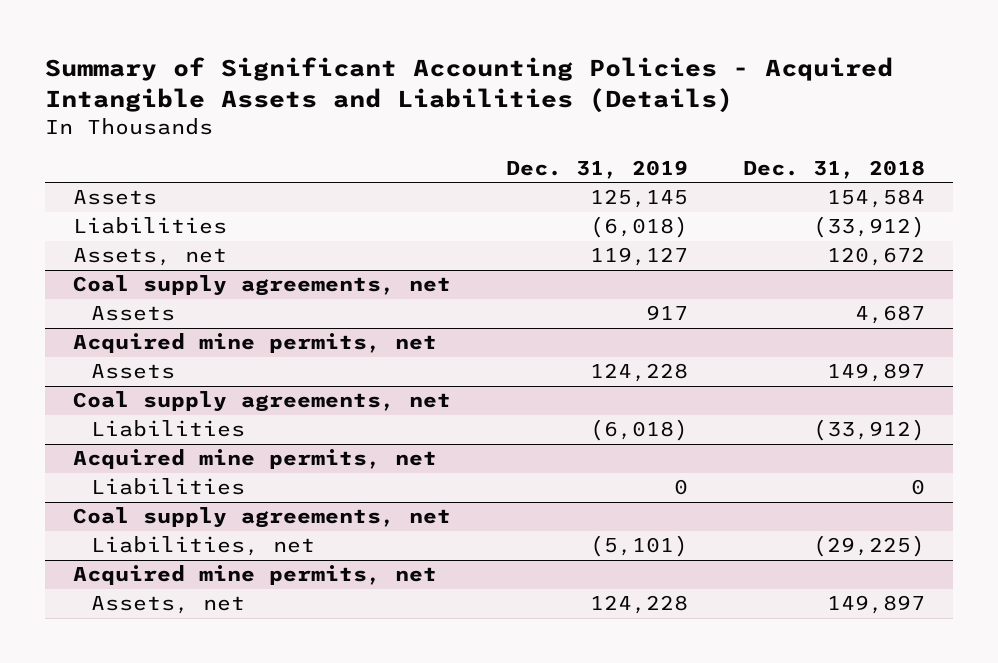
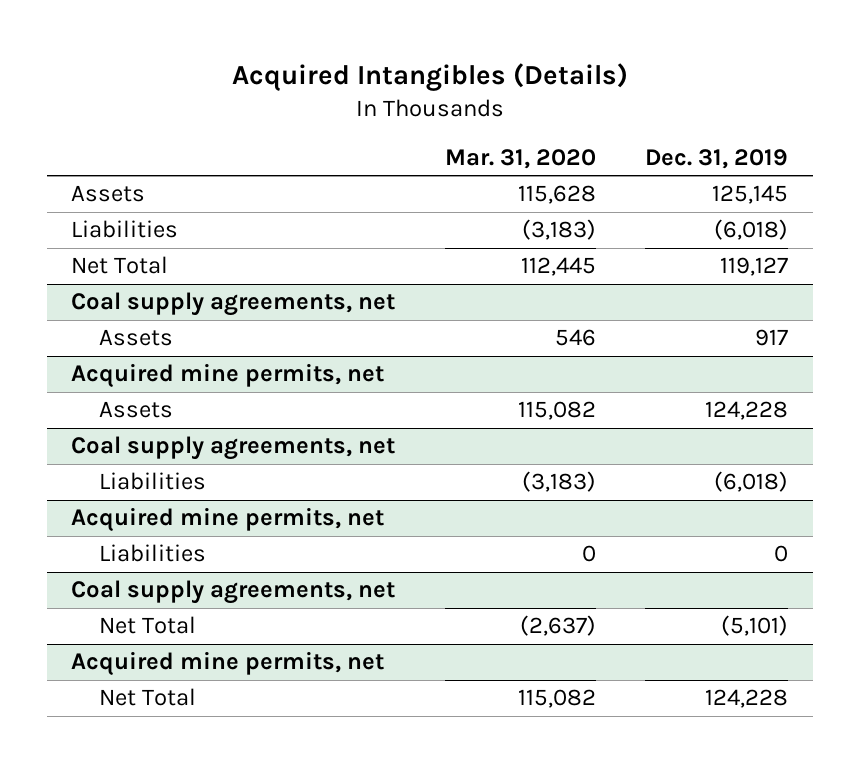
[45,56,894,113] Summary of Significant Accounting Policies - Acquired Intangible Assets and Liabilities (Details) -> [231,62,628,91] Acquired Intangibles (Details)
[743,159,926,179] Dec. 31, 2018 -> none
none -> [444,148,596,169] Mar. 31, 2020
[72,248,227,267] Assets, net -> [71,256,169,275] Net Total
[91,536,316,557] Liabilities, net -> [99,616,197,635] Net Total
[91,596,246,615] Assets, net -> [99,688,197,707] Net Total

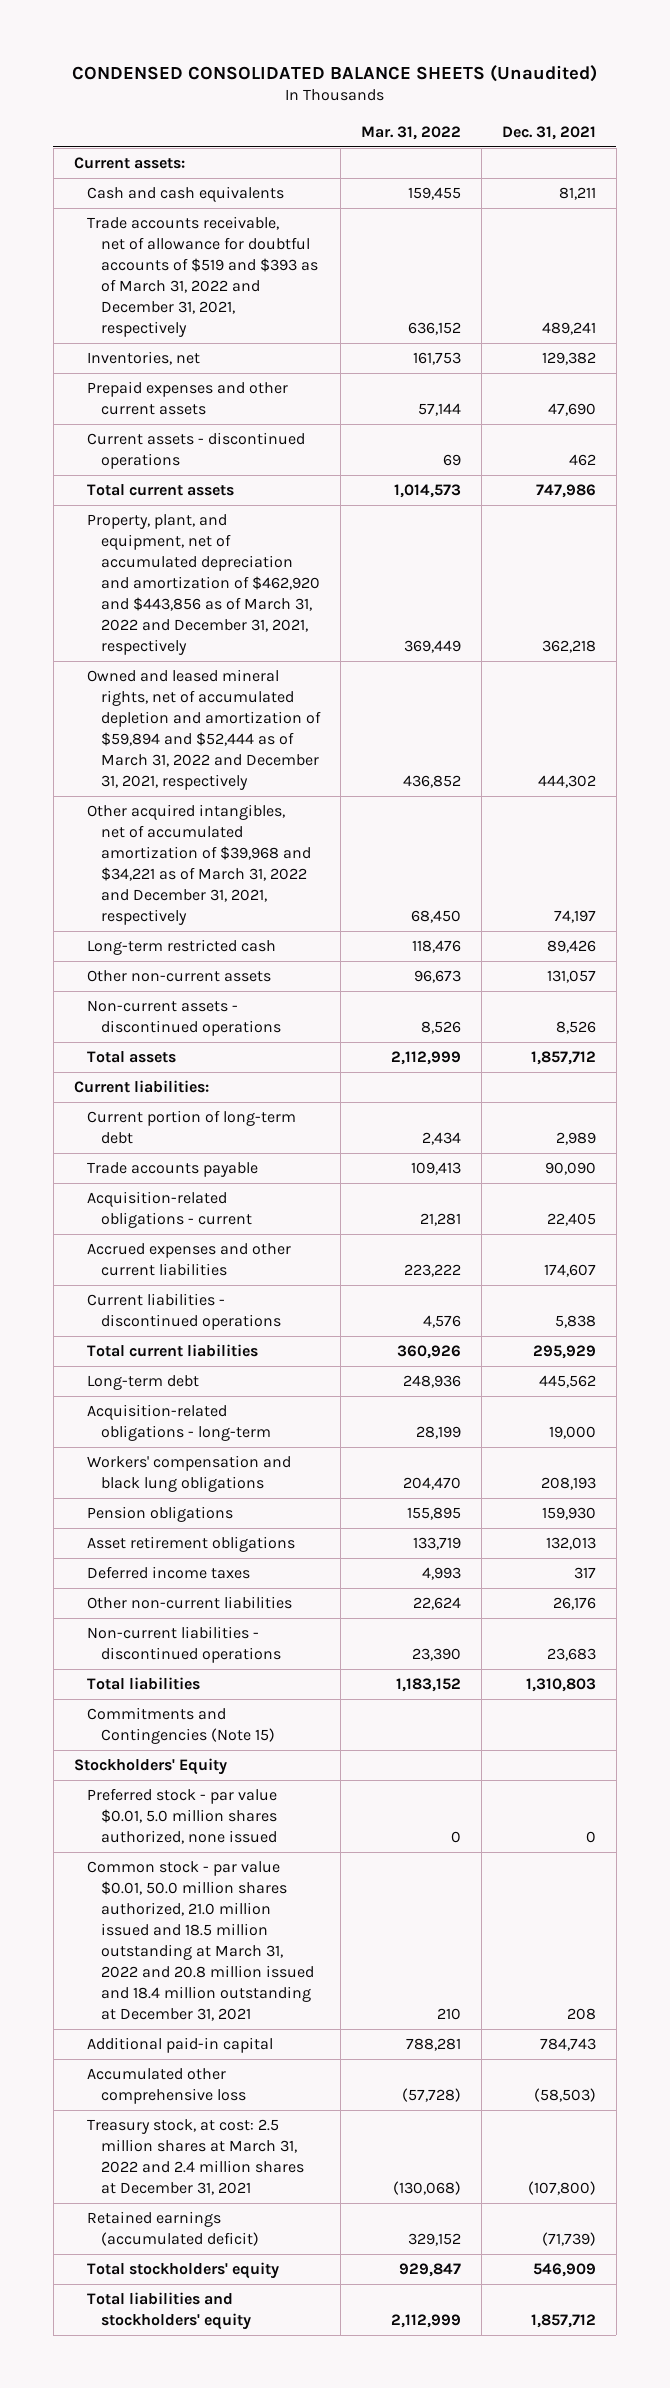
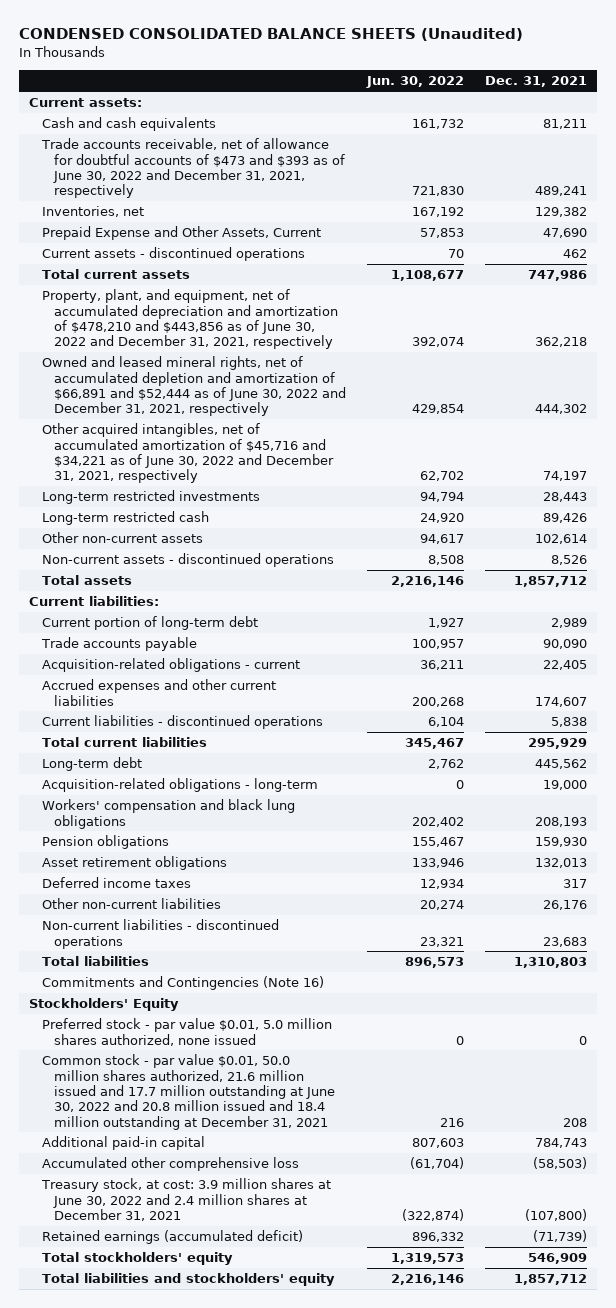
[360,125,461,140] Mar. 31, 2022 -> none
none -> [366,76,465,89] Jun. 30, 2022
[87,216,318,338] Trade accounts receivable, net of allowance for doubtful accounts of $519 and $393 as of March 31, 2022 and December 31, 2021, respectively -> [40,138,346,199] Trade accounts receivable, net of allowance for doubtful accounts of $473 and $393 as of June 30, 2022 and December 31, 2021, respectively
[87,381,289,416] Prepaid expenses and other current assets -> [41,226,321,241] Prepaid Expense and Other Assets, Current
[87,514,320,656] Property, plant, and equipment, net of accumulated depreciation and amortization of $462,920 and $443,856 as of March 31, 2022 and December 31, 2021, respectively -> [41,289,339,350] Property, plant, and equipment, net of accumulated depreciation and amortization of $478,210 and $443,856 as of June 30, 2022 and December 31, 2021, respectively
[87,669,321,791] Owned and leased mineral rights, net of accumulated depletion and amortization of $59,894 and $52,444 as of March 31, 2022 and December 31, 2021, respectively -> [41,356,347,417] Owned and leased mineral rights, net of accumulated depletion and amortization of $66,891 and $52,444 as of June 30, 2022 and December 31, 2021, respectively
[87,804,311,926] Other acquired intangibles, net of accumulated amortization of $39,968 and $34,221 as of March 31, 2022 and December 31, 2021, respectively -> [41,423,335,484] Other acquired intangibles, net of accumulated amortization of $45,716 and $34,221 as of June 30, 2022 and December 31, 2021, respectively
none -> [41,490,260,505] Long-term restricted investments
[546,970,596,984] 131,057 -> [534,534,587,545] 102,614
[87,1707,275,1745] Commitments and Contingencies (Note 15) -> [41,976,324,991] Commitments and Contingencies (Note 16)
[87,1861,314,2022] Common stock - par value $0.01, 50.0 million shares authorized, 21.0 million issued and 18.5 million outstanding at March 31, 2022 and 20.8 million issued and 18.4 million outstanding at December 31, 2021 -> [41,1054,336,1130] Common stock - par value $0.01, 50.0 million shares authorized, 21.6 million issued and 17.7 million outstanding at June 30, 2022 and 20.8 million issued and 18.4 million outstanding at December 31, 2021
[87,2119,304,2196] Treasury stock, at cost: 2.5 million shares at March 31, 2022 and 2.4 million shares at December 31, 2021 -> [40,1178,331,1222] Treasury stock, at cost: 3.9 million shares at June 30, 2022 and 2.4 million shares at December 31, 2021

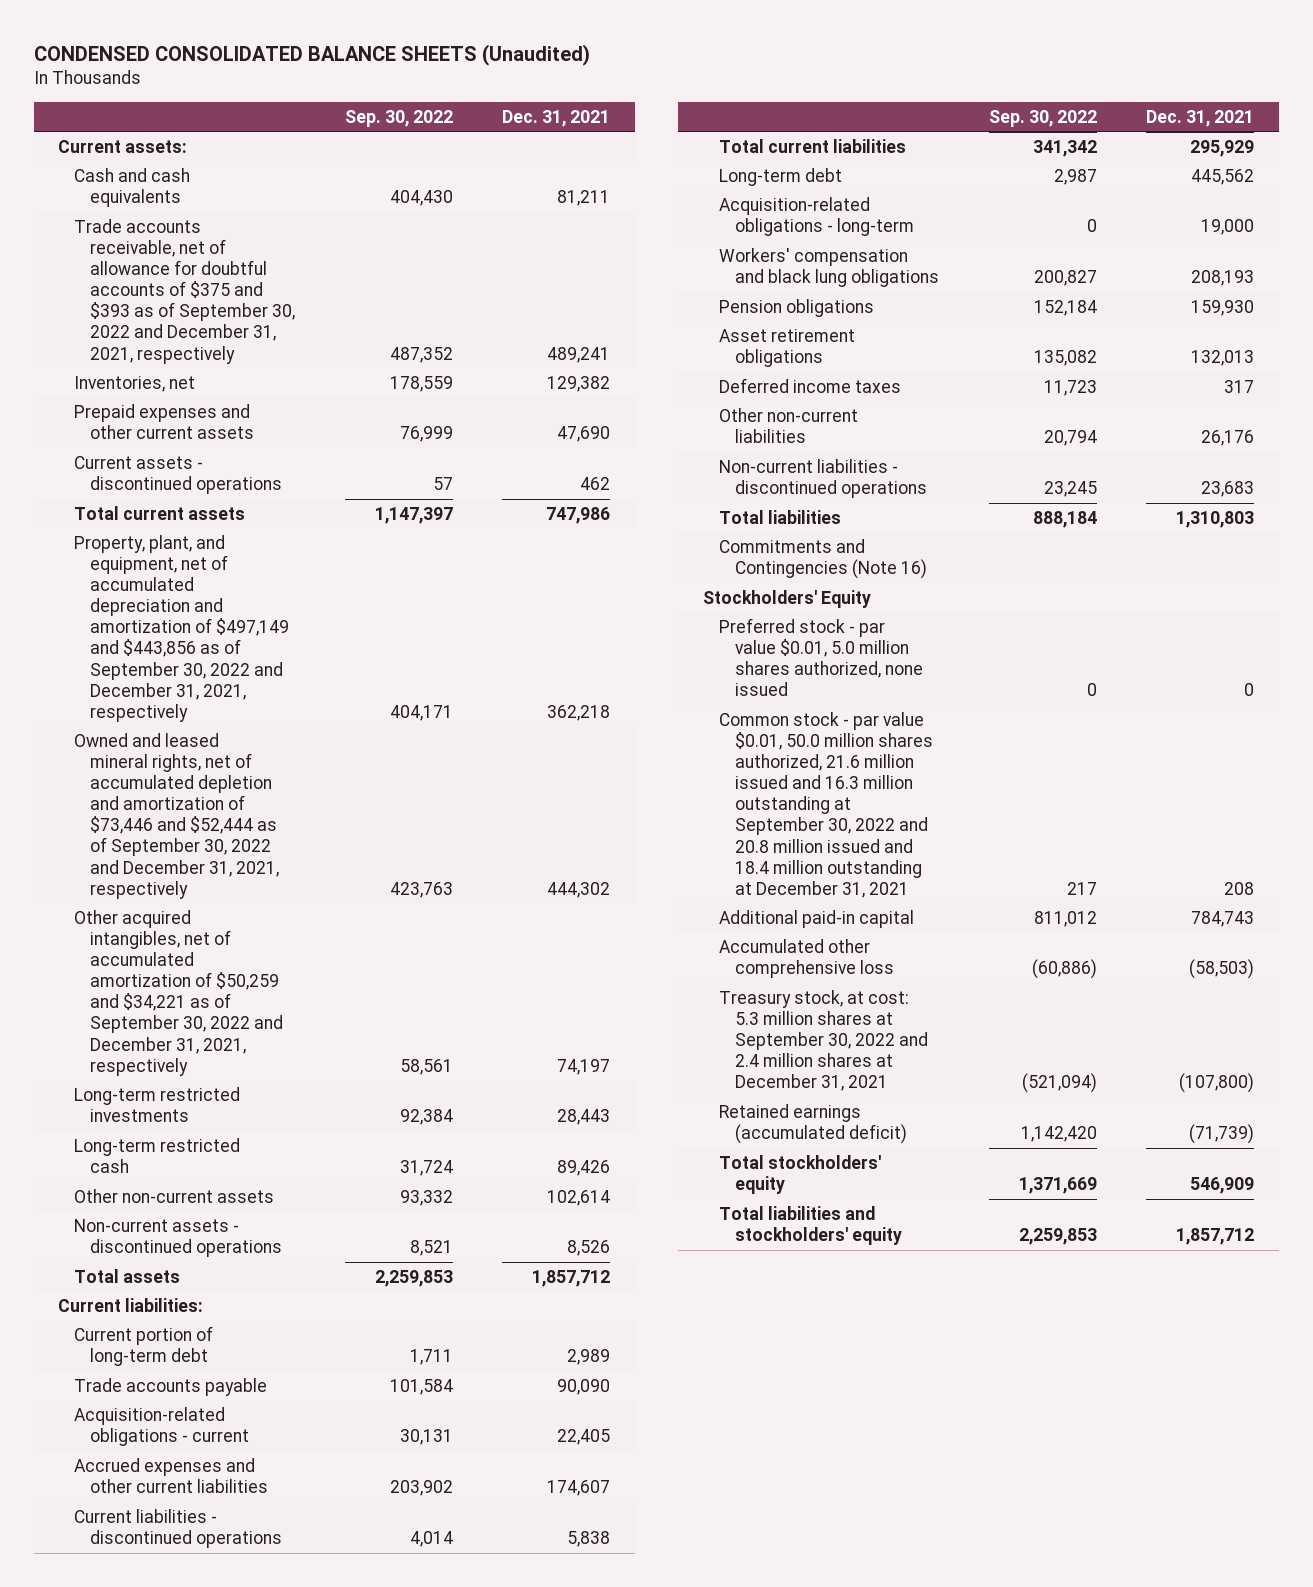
[366,76,465,89] Jun. 30, 2022 -> none
none -> [344,109,453,127] Sep. 30, 2022
[40,138,346,199] Trade accounts receivable, net of allowance for doubtful accounts of $473 and $393 as of June 30, 2022 and December 31, 2021, respectively -> [74,218,296,364] Trade accounts receivable, net of allowance for doubtful accounts of $375 and $393 as of September 30, 2022 and December 31, 2021, respectively
[41,226,321,241] Prepaid Expense and Other Assets, Current -> [74,403,255,440] Prepaid expenses and other current assets
[41,289,339,350] Property, plant, and equipment, net of accumulated depreciation and amortization of $478,210 and $443,856 as of June 30, 2022 and December 31, 2021, respectively -> [74,534,290,722] Property, plant, and equipment, net of accumulated depreciation and amortization of $497,149 and $443,856 as of September 30, 2022 and December 31, 2021, respectively
[41,356,347,417] Owned and leased mineral rights, net of accumulated depletion and amortization of $66,891 and $52,444 as of June 30, 2022 and December 31, 2021, respectively -> [74,732,280,899] Owned and leased mineral rights, net of accumulated depletion and amortization of $73,446 and $52,444 as of September 30, 2022 and December 31, 2021, respectively
[41,423,335,484] Other acquired intangibles, net of accumulated amortization of $45,716 and $34,221 as of June 30, 2022 and December 31, 2021, respectively -> [74,909,284,1076] Other acquired intangibles, net of accumulated amortization of $50,259 and $34,221 as of September 30, 2022 and December 31, 2021, respectively
[41,1054,336,1130] Common stock - par value $0.01, 50.0 million shares authorized, 21.6 million issued and 17.7 million outstanding at June 30, 2022 and 20.8 million issued and 18.4 million outstanding at December 31, 2021 -> [718,711,933,898] Common stock - par value $0.01, 50.0 million shares authorized, 21.6 million issued and 16.3 million outstanding at September 30, 2022 and 20.8 million issued and 18.4 million outstanding at December 31, 2021
[40,1178,331,1222] Treasury stock, at cost: 3.9 million shares at June 30, 2022 and 2.4 million shares at December 31, 2021 -> [718,989,928,1092] Treasury stock, at cost: 5.3 million shares at September 30, 2022 and 2.4 million shares at December 31, 2021

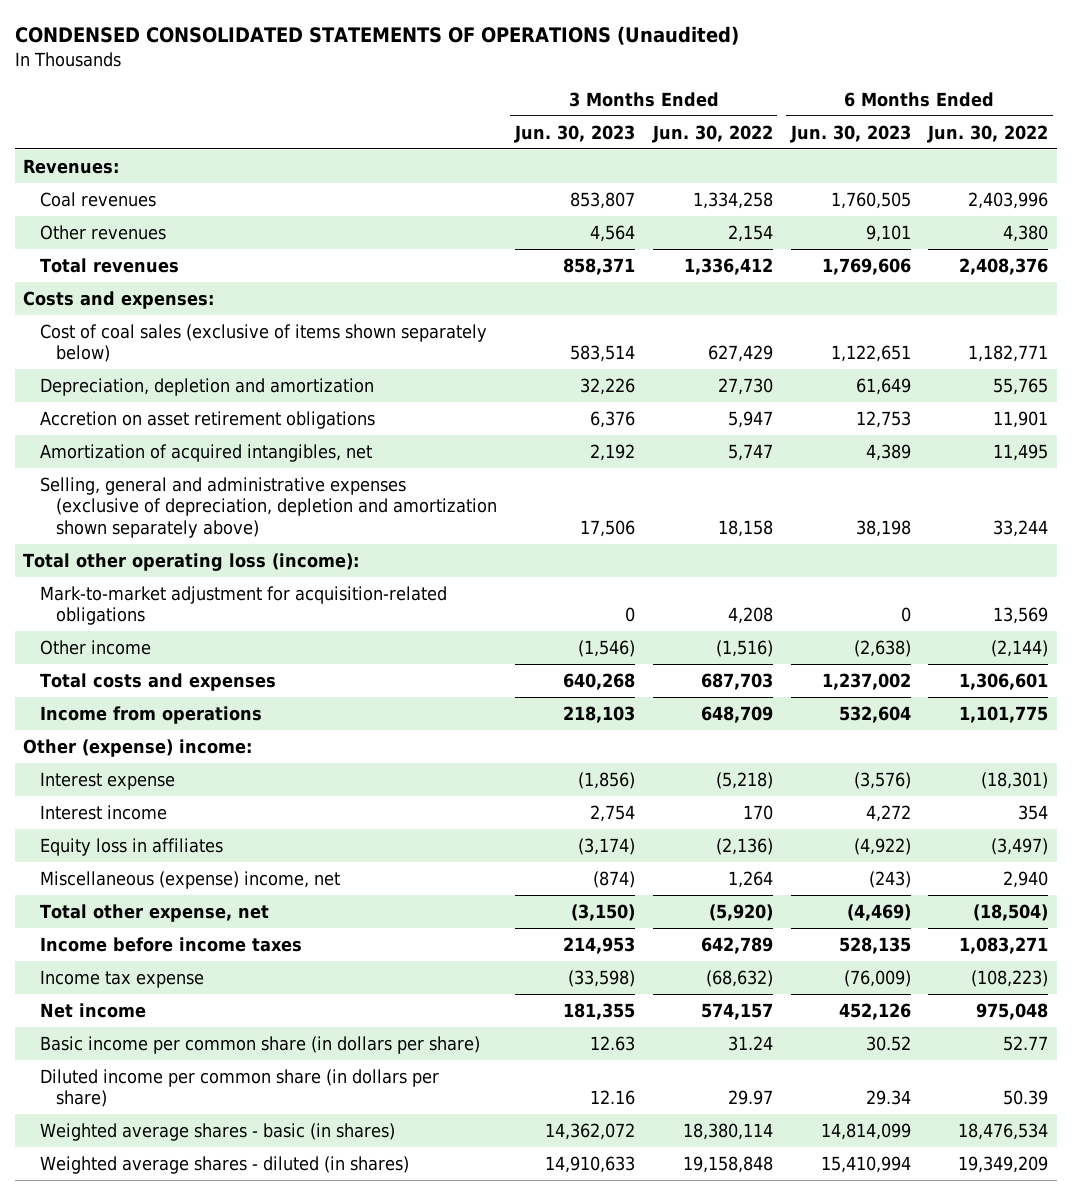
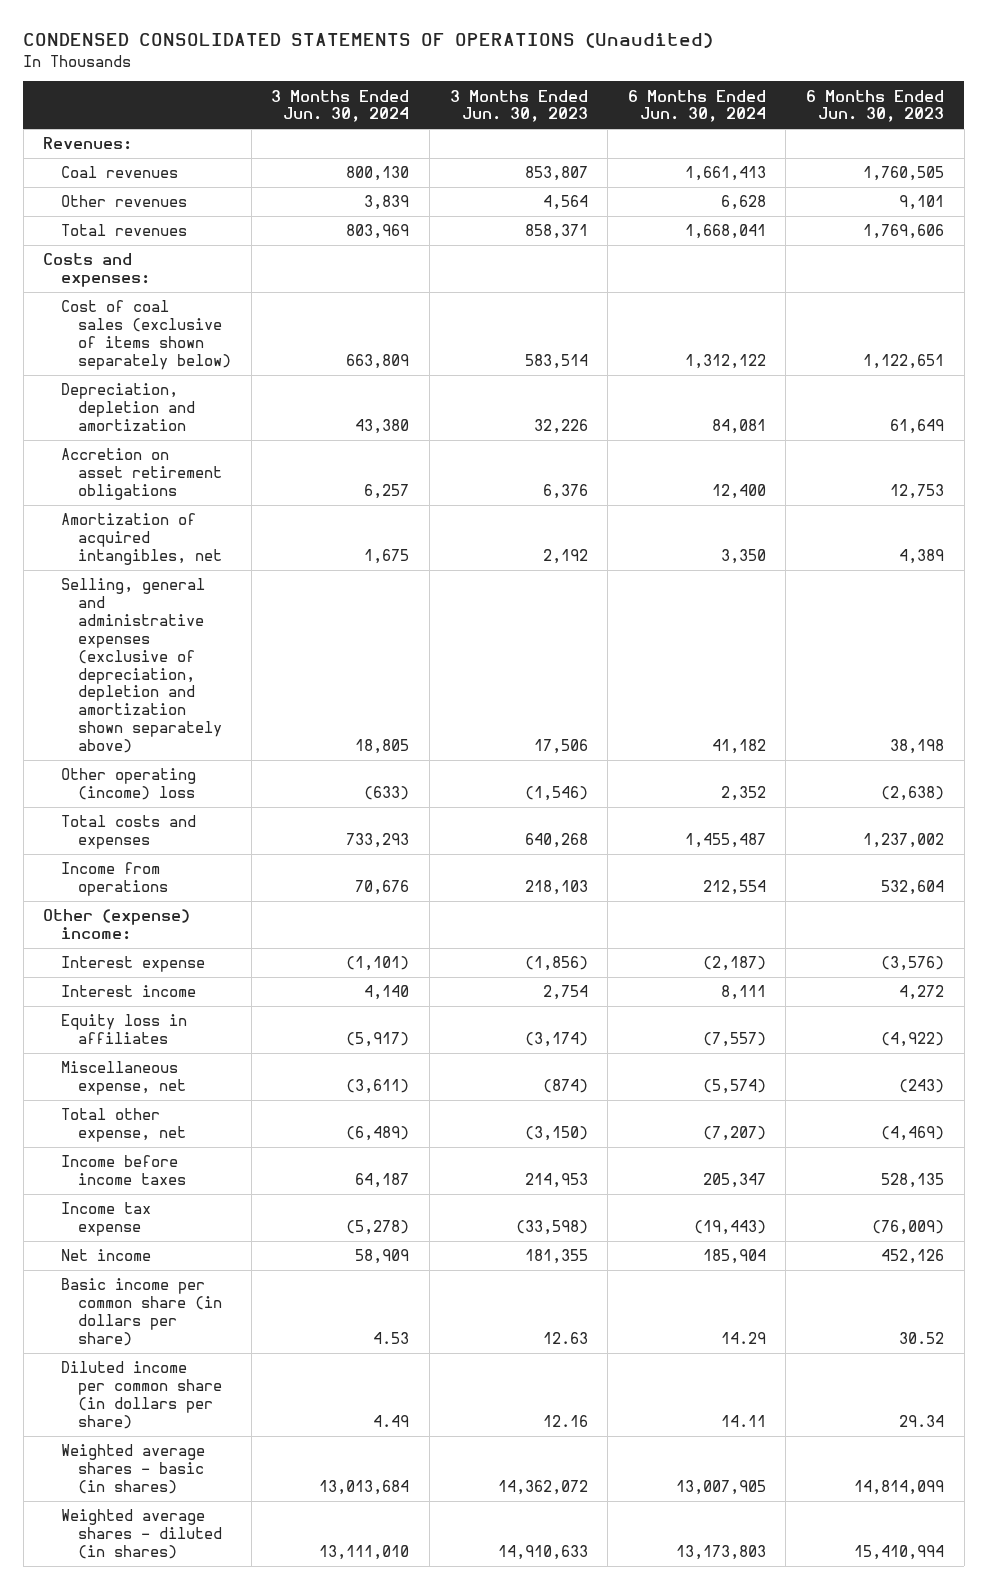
[651,124,773,143] Jun. 30, 2022 -> none
[927,124,1049,143] Jun. 30, 2022 -> none
none -> [271,89,410,123] 3 Months Ended Jun. 30, 2024
none -> [627,89,766,123] 6 Months Ended Jun. 30, 2024
[23,552,360,571] Total other operating loss (income): -> none
[39,585,447,626] Mark-to-market adjustment for acquisition-related obligations -> none
[39,639,151,655] Other income -> [60,768,196,801] Other operating (income) loss
[39,870,340,889] Miscellaneous (expense) income, net -> [60,1061,187,1096] Miscellaneous expense, net

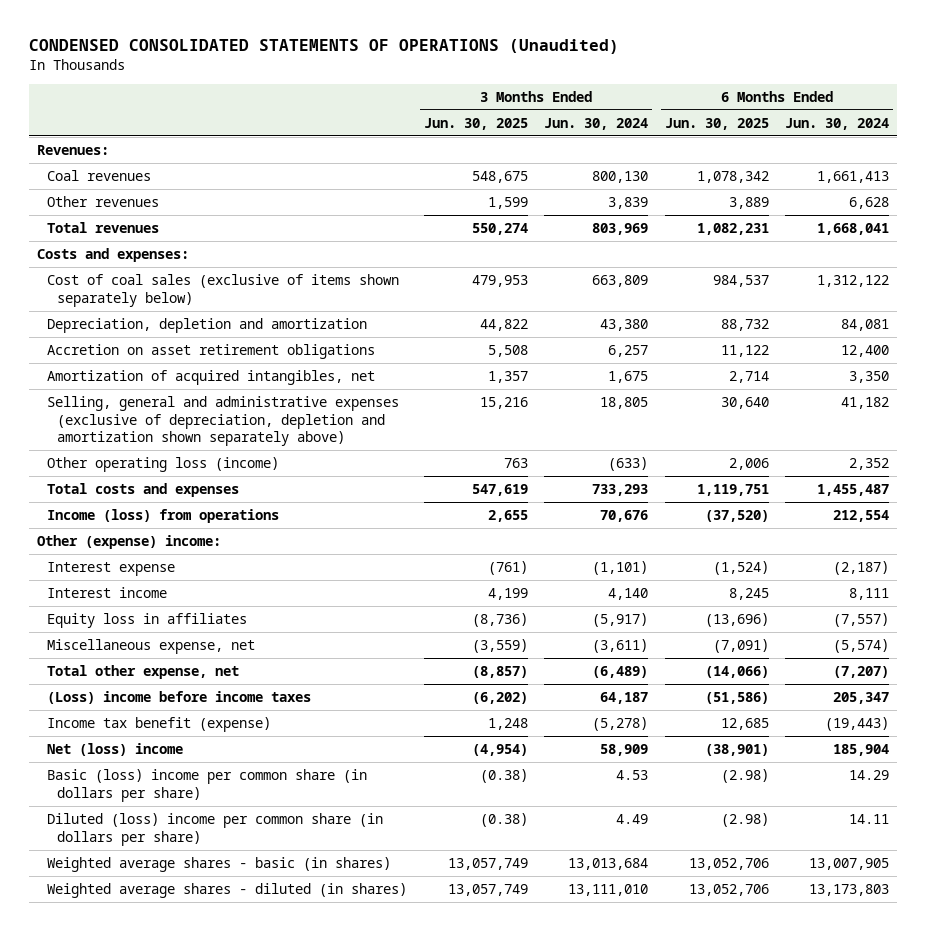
[449,89,588,123] 3 Months Ended Jun. 30, 2023 -> none
[805,89,944,123] 6 Months Ended Jun. 30, 2023 -> none
none -> [423,117,528,130] Jun. 30, 2025
none -> [664,117,769,130] Jun. 30, 2025
[60,768,196,801] Other operating (income) loss -> [47,457,280,473] Other operating loss (income)
[60,862,169,897] Income from operations -> [47,509,280,524] Income (loss) from operations
[60,1155,187,1186] Income before income taxes -> [47,691,312,705] (Loss) income before income taxes
[60,1202,151,1237] Income tax expense -> [47,717,272,733] Income tax benefit (expense)
[60,1249,151,1262] Net income -> [47,743,184,757] Net (loss) income
[60,1278,223,1346] Basic income per common share (in dollars per share) -> [47,769,368,802] Basic (loss) income per common share (in dollars per share)
[60,1361,223,1429] Diluted income per common share (in dollars per share) -> [47,813,384,846] Diluted (loss) income per common share (in dollars per share)

